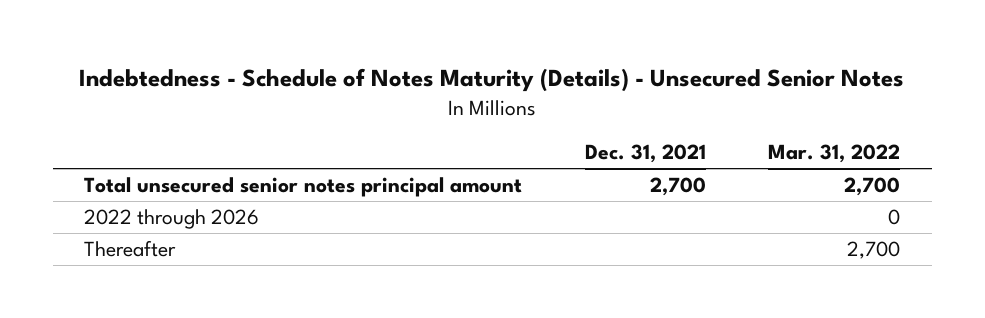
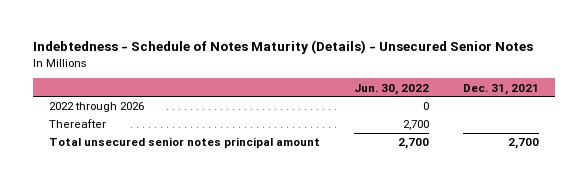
[768,144,901,164] Mar. 31, 2022 -> none
none -> [354,83,430,95] Jun. 30, 2022
[84,177,523,198] Total unsecured senior notes principal amount -> [49,137,321,149] Total unsecured senior notes principal amount

